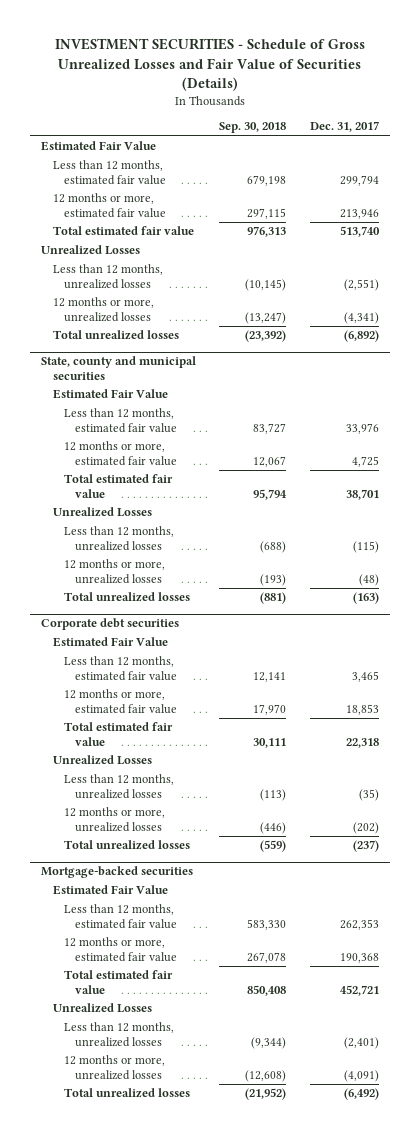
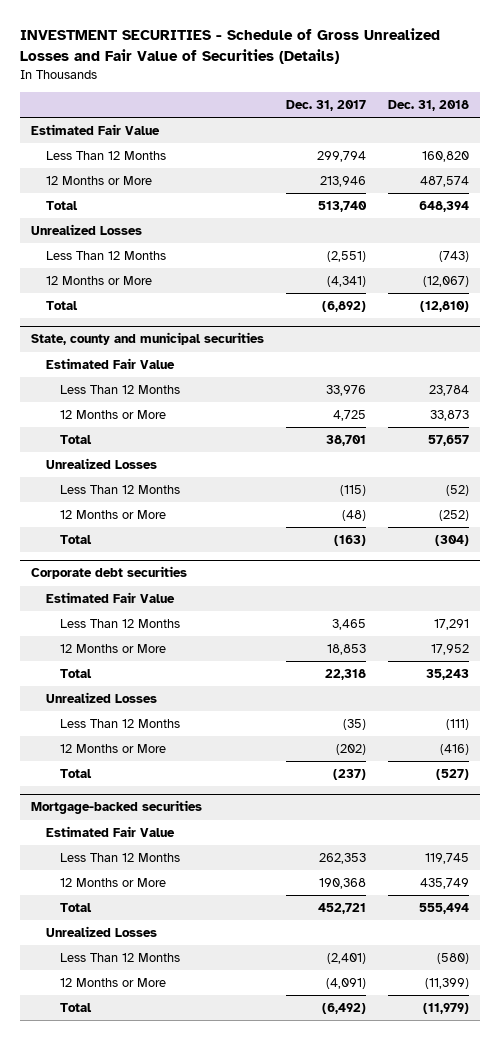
[219,122,287,134] Sep. 30, 2018 -> none
none -> [387,99,469,111] Dec. 31, 2018
[52,160,167,185] Less than 12 months, estimated fair value -> [45,151,166,161] Less Than 12 Months
[52,193,167,218] 12 months or more, estimated fair value -> [45,176,152,186] 12 Months or More
[52,226,194,236] Total estimated fair value -> [45,201,78,211] Total
[52,264,163,289] Less than 12 months, unrealized losses -> [45,251,166,261] Less Than 12 Months
[52,297,154,322] 12 months or more, unrealized losses -> [45,276,152,286] 12 Months or More
[52,330,179,341] Total unrealized losses -> [45,301,78,311] Total
[64,408,178,433] Less than 12 months, estimated fair value -> [60,385,181,395] Less Than 12 Months
[64,441,178,466] 12 months or more, estimated fair value -> [60,410,167,420] 12 Months or More
[64,474,174,498] Total estimated fair value -> [60,435,93,445] Total
[64,526,175,551] Less than 12 months, unrealized losses -> [60,485,181,495] Less Than 12 Months
[64,559,166,584] 12 months or more, unrealized losses -> [60,510,167,520] 12 Months or More
[64,592,191,603] Total unrealized losses -> [60,535,93,545] Total
[64,656,178,681] Less than 12 months, estimated fair value -> [60,619,181,629] Less Than 12 Months
[64,689,178,714] 12 months or more, estimated fair value -> [60,644,167,654] 12 Months or More
[64,722,174,746] Total estimated fair value -> [60,669,93,679] Total
[64,774,175,799] Less than 12 months, unrealized losses -> [60,719,181,729] Less Than 12 Months
[64,807,166,832] 12 months or more, unrealized losses -> [60,744,167,754] 12 Months or More
[64,840,191,851] Total unrealized losses -> [60,769,93,779] Total
[64,904,178,929] Less than 12 months, estimated fair value -> [60,853,181,863] Less Than 12 Months
[64,937,178,962] 12 months or more, estimated fair value -> [60,878,167,888] 12 Months or More
[64,970,174,994] Total estimated fair value -> [60,903,93,913] Total
[64,1022,175,1047] Less than 12 months, unrealized losses -> [60,953,181,963] Less Than 12 Months
[64,1055,166,1080] 12 months or more, unrealized losses -> [60,978,167,988] 12 Months or More
[64,1088,191,1099] Total unrealized losses -> [60,1003,93,1013] Total

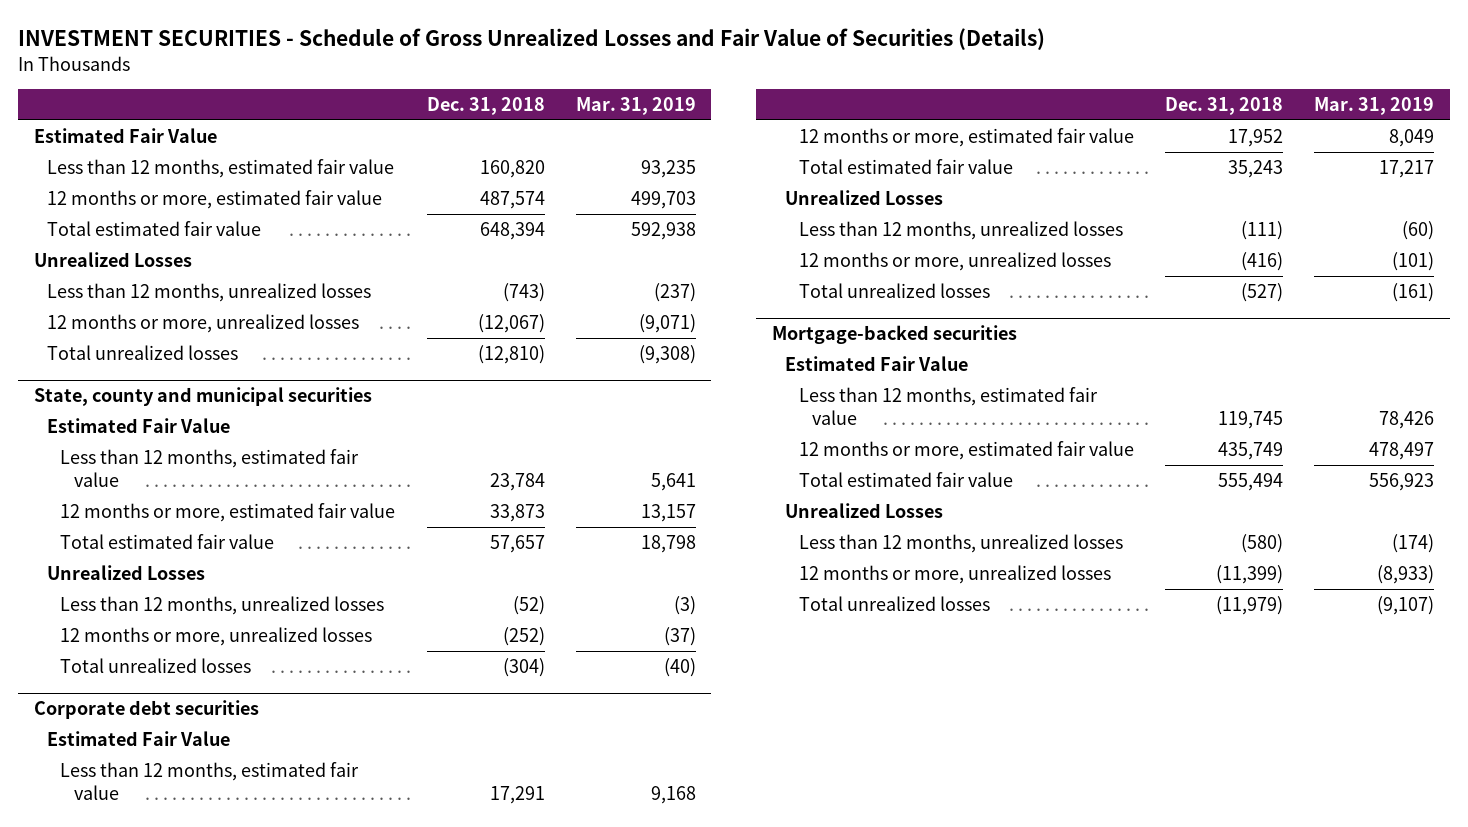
[285,99,366,111] Dec. 31, 2017 -> none
none -> [575,96,696,115] Mar. 31, 2019
[45,151,166,161] Less Than 12 Months -> [47,159,395,179] Less than 12 months, estimated fair value
[45,176,152,186] 12 Months or More -> [47,190,383,210] 12 months or more, estimated fair value
[45,201,78,211] Total -> [47,221,262,237] Total estimated fair value
[45,251,166,261] Less Than 12 Months -> [47,283,372,303] Less than 12 months, unrealized losses
[45,276,152,286] 12 Months or More -> [47,314,360,334] 12 months or more, unrealized losses
[45,301,78,311] Total -> [47,345,239,361] Total unrealized losses
[60,385,181,395] Less Than 12 Months -> [60,449,360,487] Less than 12 months, estimated fair value
[60,410,167,420] 12 Months or More -> [60,503,396,523] 12 months or more, estimated fair value
[60,435,93,445] Total -> [60,534,275,550] Total estimated fair value
[60,485,181,495] Less Than 12 Months -> [60,596,385,616] Less than 12 months, unrealized losses
[60,510,167,520] 12 Months or More -> [60,627,373,647] 12 months or more, unrealized losses
[60,535,93,545] Total -> [60,658,252,674] Total unrealized losses
[60,619,181,629] Less Than 12 Months -> [60,762,360,800] Less than 12 months, estimated fair value
[60,644,167,654] 12 Months or More -> [798,128,1134,148] 12 months or more, estimated fair value
[60,669,93,679] Total -> [798,159,1013,175] Total estimated fair value
[60,719,181,729] Less Than 12 Months -> [798,221,1123,241] Less than 12 months, unrealized losses
[60,744,167,754] 12 Months or More -> [798,252,1111,272] 12 months or more, unrealized losses
[60,769,93,779] Total -> [798,283,990,299] Total unrealized losses
[60,853,181,863] Less Than 12 Months -> [798,387,1098,425] Less than 12 months, estimated fair value
[60,878,167,888] 12 Months or More -> [798,441,1134,461] 12 months or more, estimated fair value
[60,903,93,913] Total -> [798,472,1013,488] Total estimated fair value
[60,953,181,963] Less Than 12 Months -> [798,534,1123,554] Less than 12 months, unrealized losses
[60,978,167,988] 12 Months or More -> [798,565,1111,585] 12 months or more, unrealized losses
[60,1003,93,1013] Total -> [798,596,990,612] Total unrealized losses

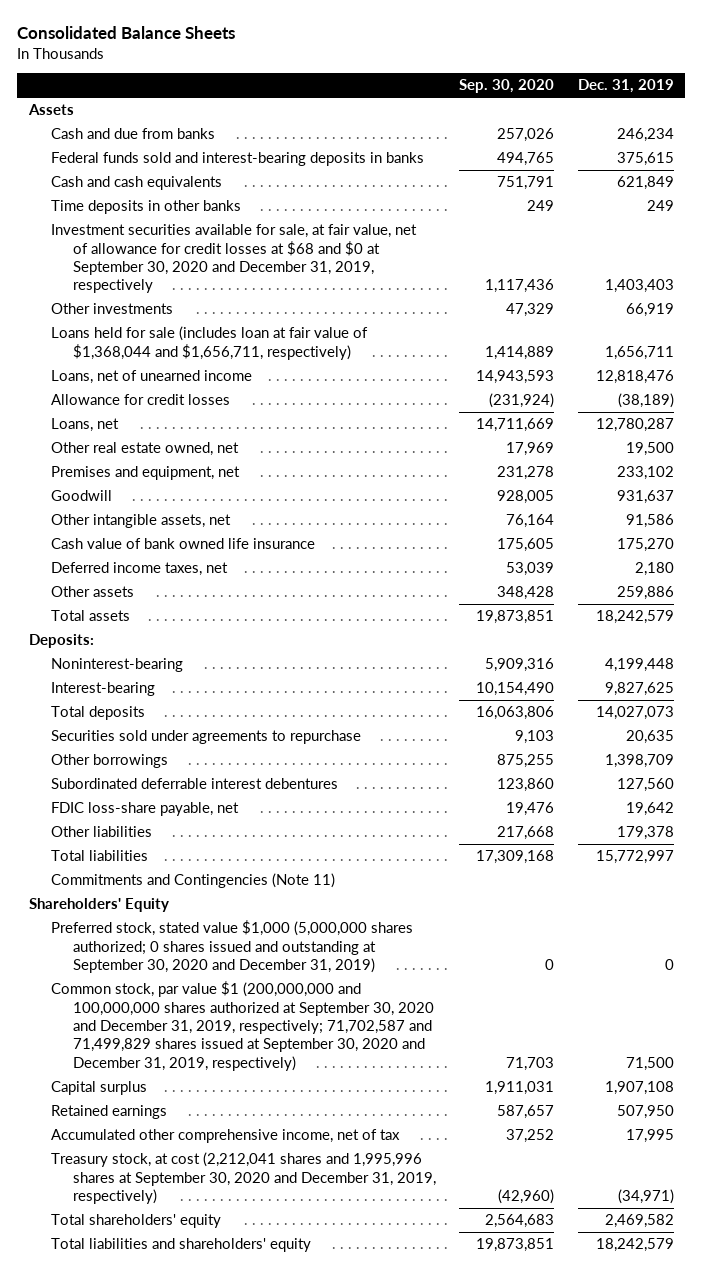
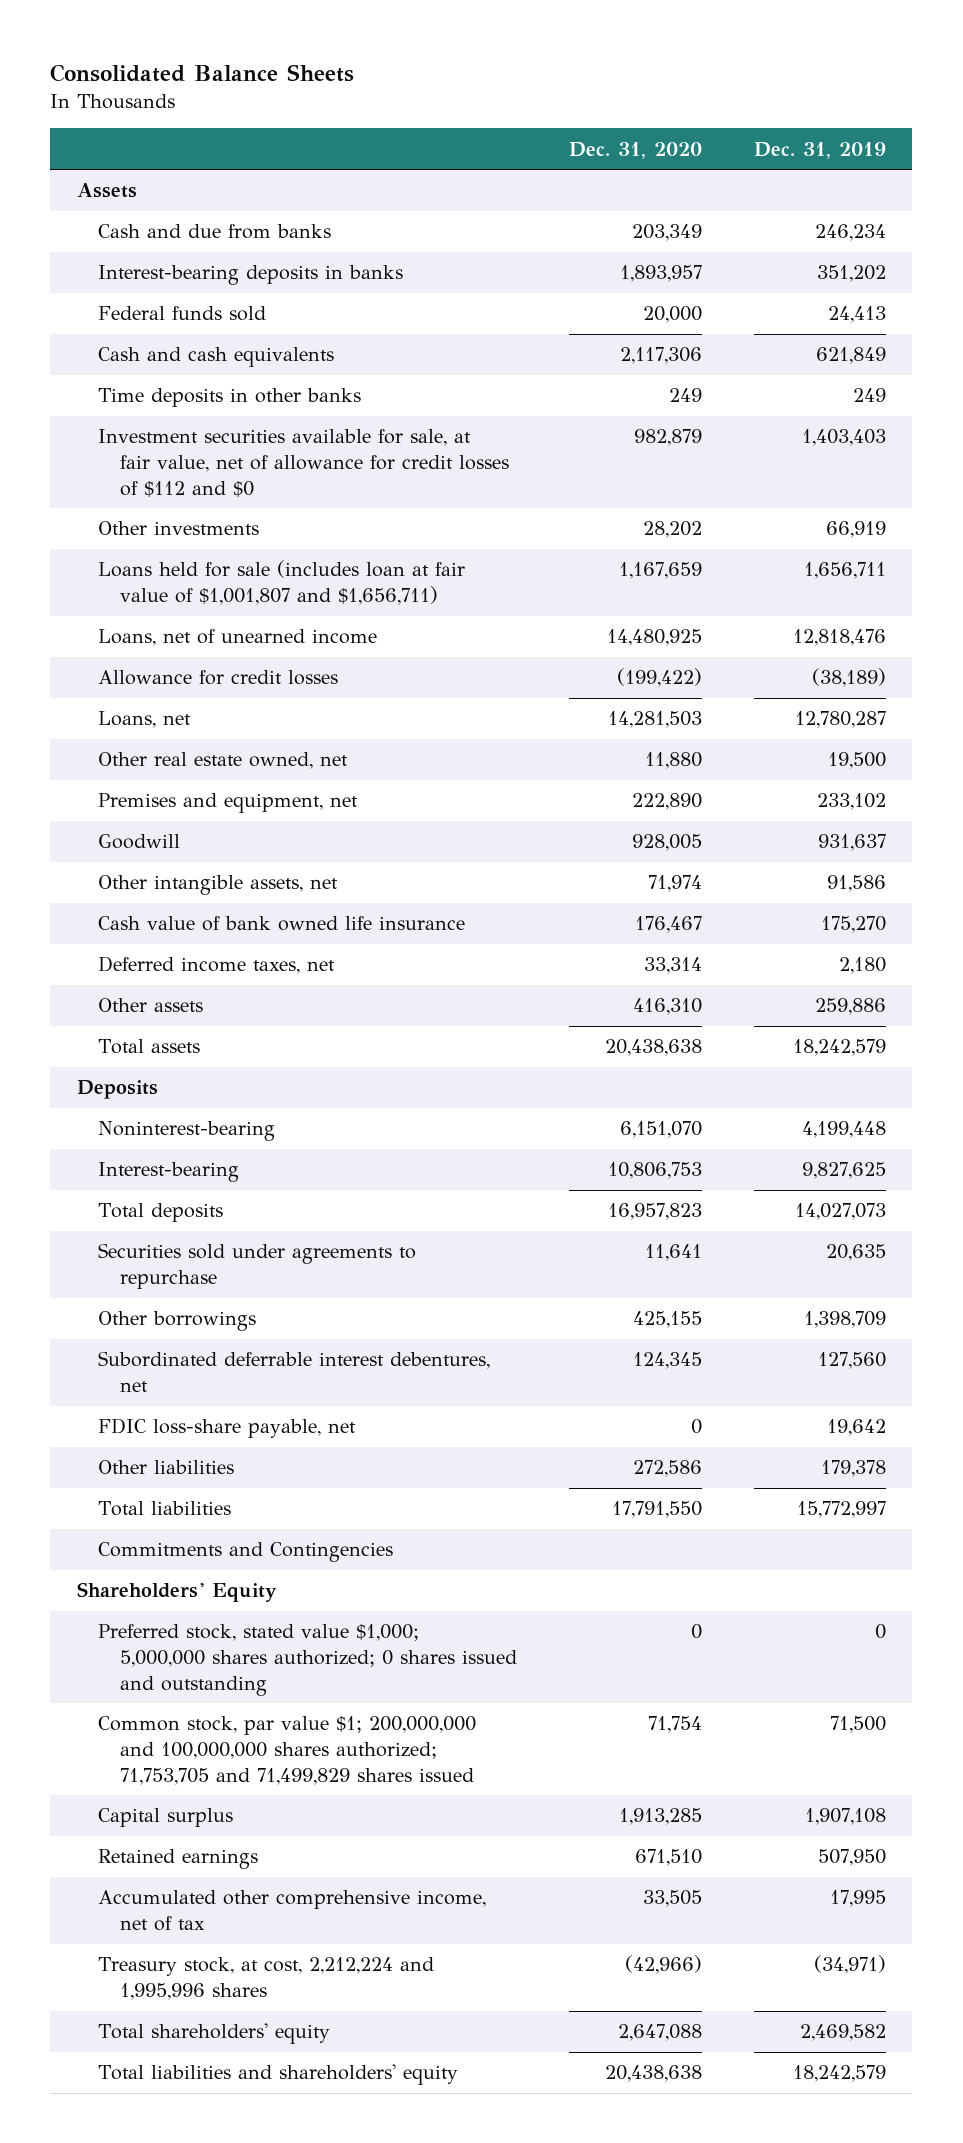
[459,79,555,94] Sep. 30, 2020 -> none
none -> [568,141,702,159] Dec. 31, 2020
none -> [98,265,404,286] Interest-bearing deposits in banks
[50,152,424,167] Federal funds sold and interest-bearing deposits in banks -> [98,306,267,322] Federal funds sold
[616,152,674,167] 375,615 -> [828,306,887,324] 24,413
[50,224,417,294] Investment securities available for sale, at fair value, net of allowance for credit losses at $68 and $0 at September 30, 2020 and December 31, 2019, respectively -> [98,429,509,497] Investment securities available for sale, at fair value, net of allowance for credit losses of $112 and $0
[50,326,368,360] Loans held for sale (includes loan at fair value of $1,368,044 and $1,656,711, respectively) -> [98,560,466,606] Loans held for sale (includes loan at fair value of $1,001,807 and $1,656,711)
[28,634,94,649] Deposits: -> [76,1080,158,1100] Deposits
[50,778,338,790] Subordinated deferrable interest debentures -> [98,1351,491,1393] Subordinated deferrable interest debentures, net
[50,873,335,889] Commitments and Contingencies (Note 11) -> [98,1542,394,1563] Commitments and Contingencies
[50,920,413,974] Preferred stock, stated value $1,000 (5,000,000 shares authorized; 0 shares issued and outstanding at September 30, 2020 and December 31, 2019) -> [98,1624,517,1696] Preferred stock, stated value $1,000; 5,000,000 shares authorized; 0 shares issued and outstanding
[50,981,435,1071] Common stock, par value $1 (200,000,000 and 100,000,000 shares authorized at September 30, 2020 and December 31, 2019, respectively; 71,702,587 and 71,499,829 shares issued at September 30, 2020 and December 31, 2019, respectively) -> [98,1716,477,1785] Common stock, par value $1; 200,000,000 and 100,000,000 shares authorized; 71,753,705 and 71,499,829 shares issued
[50,1152,437,1205] Treasury stock, at cost (2,212,041 shares and 1,995,996 shares at September 30, 2020 and December 31, 2019, respectively) -> [98,1957,435,2001] Treasury stock, at cost, 2,212,224 and 1,995,996 shares

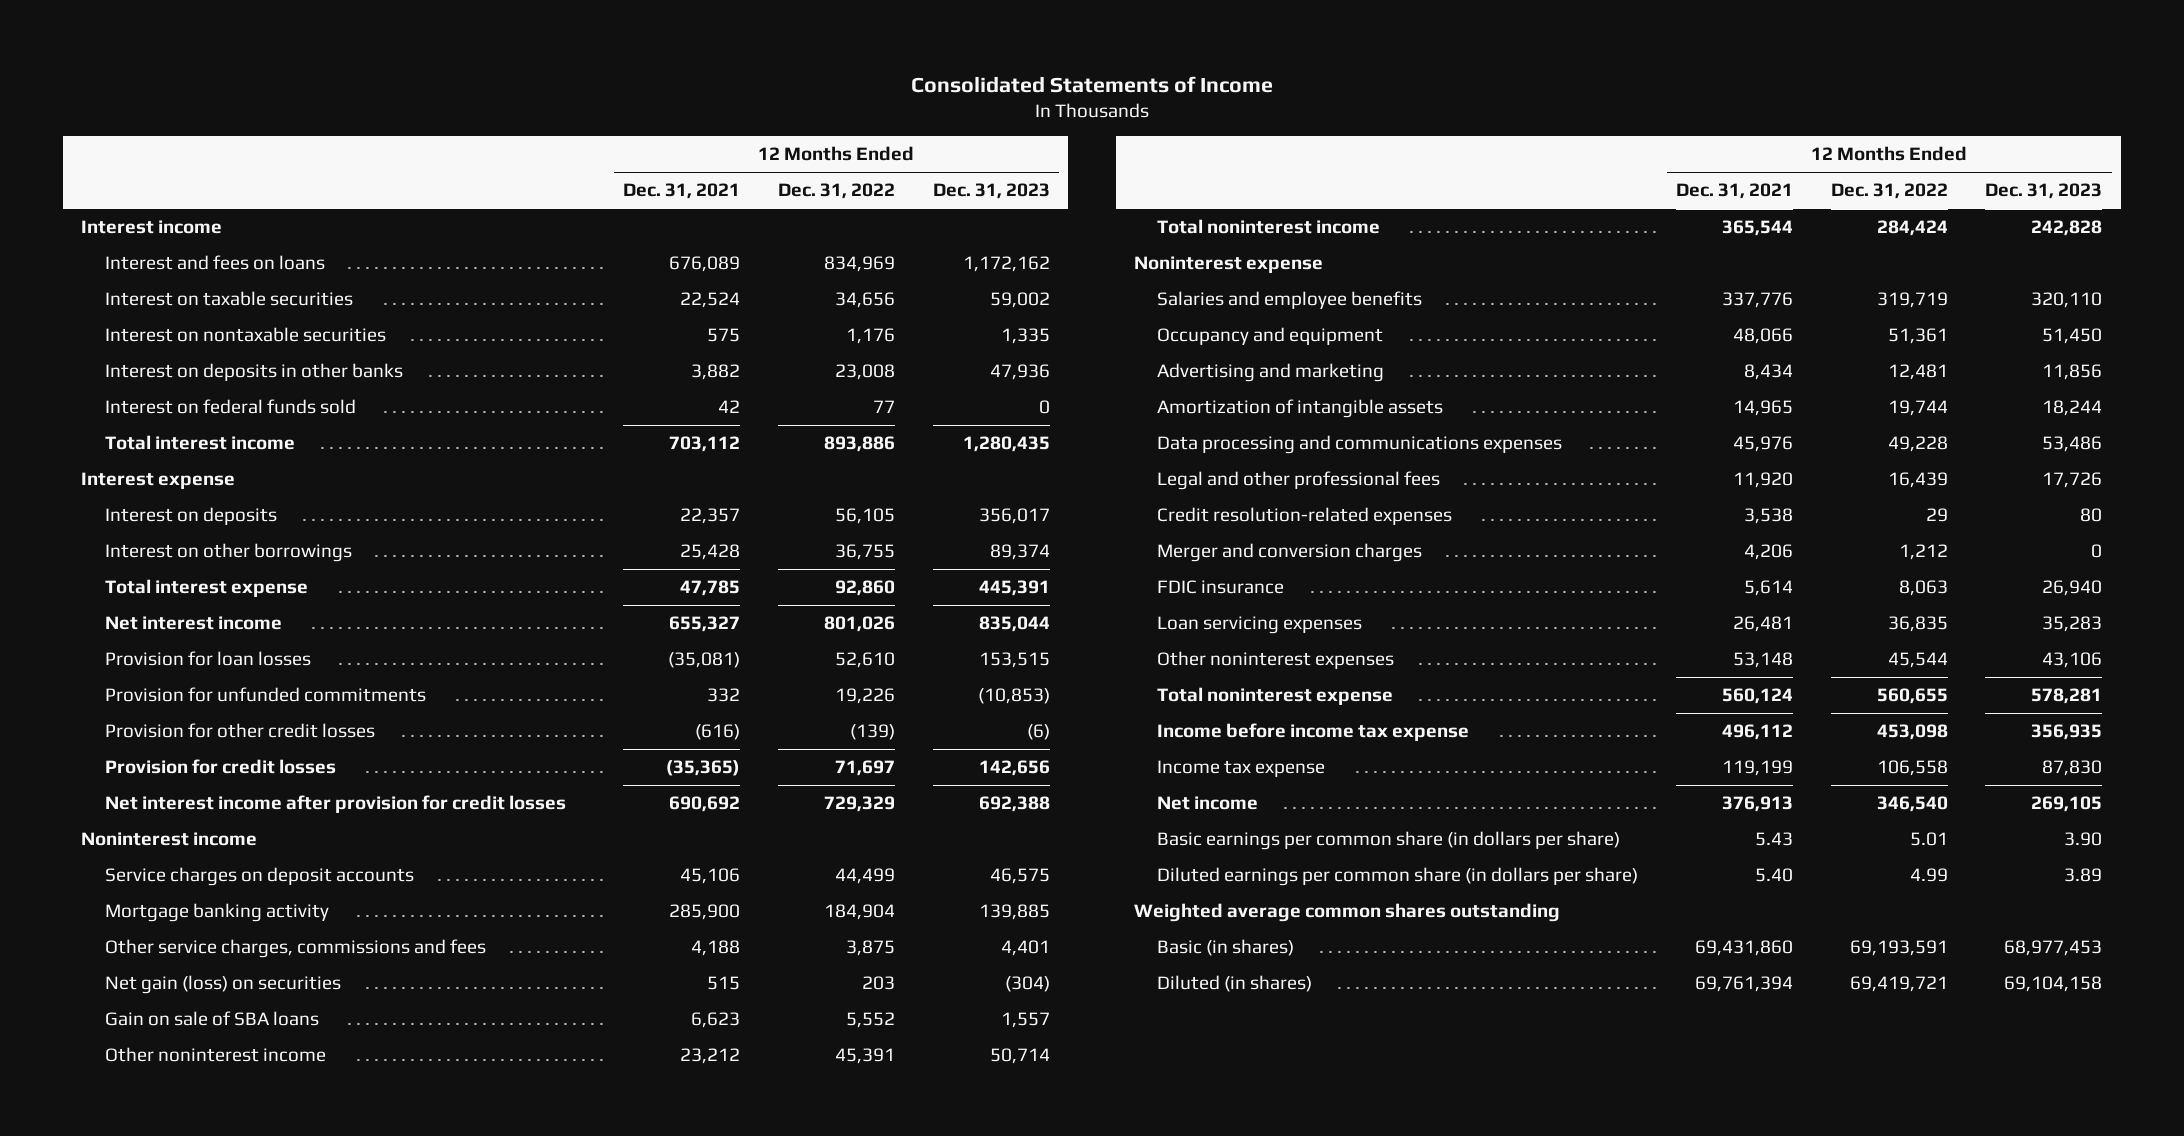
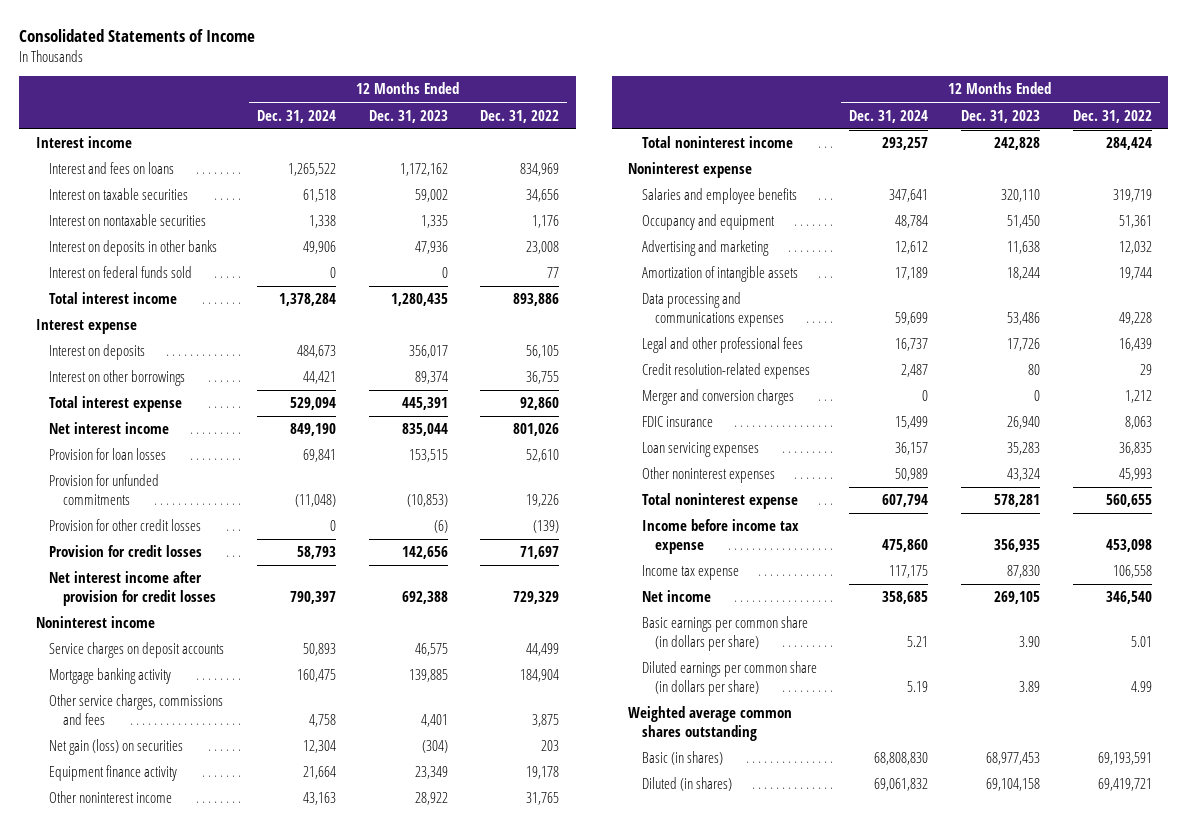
[623,183,741,200] Dec. 31, 2021 -> none
none -> [257,109,337,123] Dec. 31, 2024
[104,1011,319,1027] Gain on sale of SBA loans -> none
none -> [49,765,178,782] Equipment finance activity
[834,1048,895,1065] 45,391 -> [526,792,560,806] 31,765
[989,1048,1050,1065] 50,714 -> [414,792,448,806] 28,922
[1887,364,1948,381] 12,481 -> [1118,241,1152,255] 12,032
[2042,364,2103,381] 11,856 -> [1006,241,1040,255] 11,638
[1887,652,1948,669] 45,544 -> [1118,468,1152,482] 45,993
[2042,652,2103,669] 43,106 -> [1006,468,1040,482] 43,324

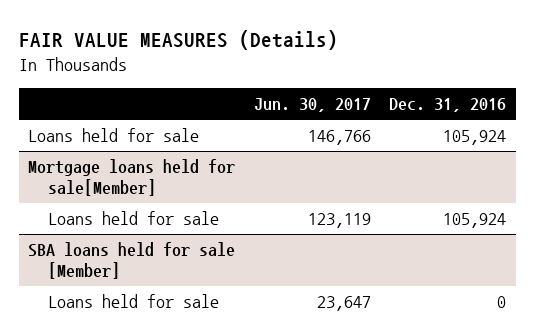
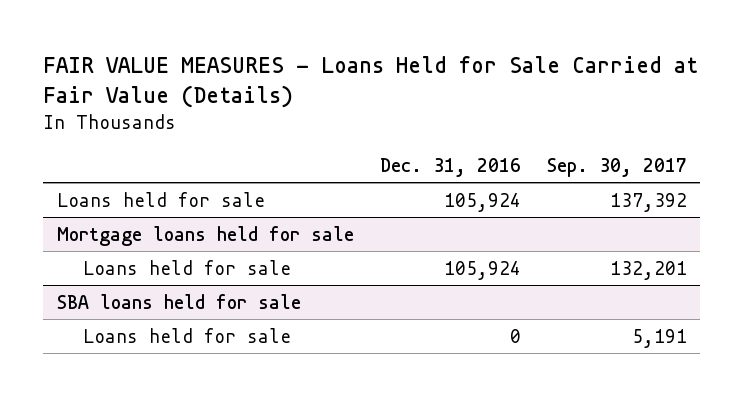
[18,30,338,51] FAIR VALUE MEASURES (Details) -> [43,56,699,108] FAIR VALUE MEASURES - Loans Held for Sale Carried at Fair Value (Details)
[253,98,371,113] Jun. 30, 2017 -> none
none -> [546,157,687,177] Sep. 30, 2017
[28,159,236,196] Mortgage loans held for sale[Member] -> [56,225,354,246] Mortgage loans held for sale
[28,242,236,279] SBA loans held for sale [Member] -> [56,293,301,309] SBA loans held for sale

